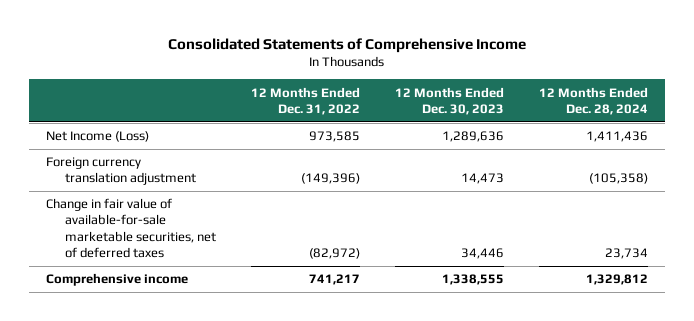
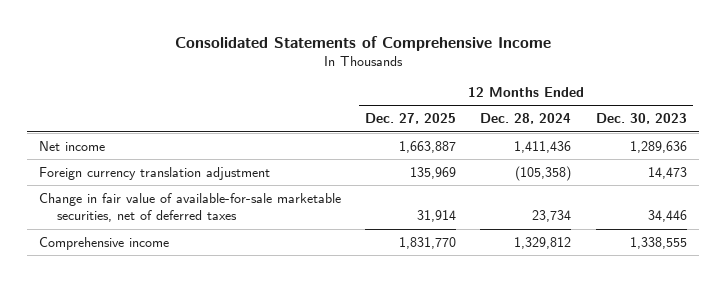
[250,86,360,115] 12 Months Ended Dec. 31, 2022 -> none
none -> [365,113,457,125] Dec. 27, 2025
[46,131,150,143] Net Income (Loss) -> [39,140,106,151] Net income

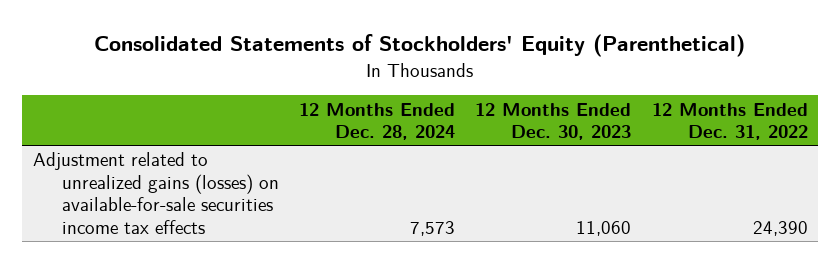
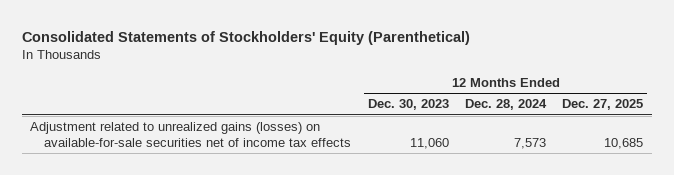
[651,102,808,141] 12 Months Ended Dec. 31, 2022 -> none
none -> [562,99,644,111] Dec. 27, 2025
[32,152,279,234] Adjustment related to unrealized gains (losses) on available-for-sale securities income tax effects -> [30,122,352,147] Adjustment related to unrealized gains (losses) on available-for-sale securities net of income tax effects

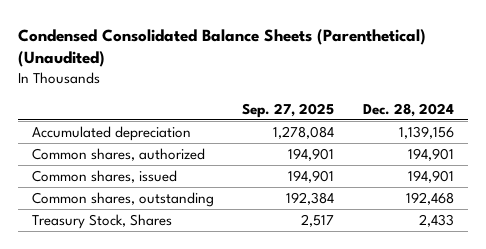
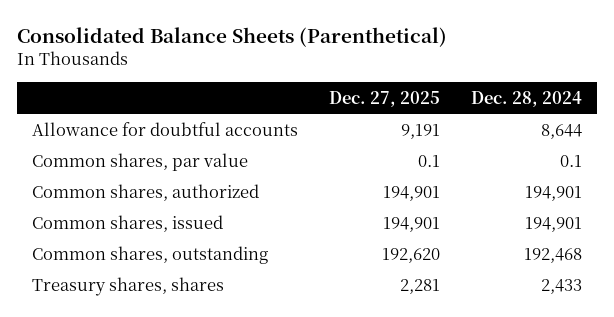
[17,28,426,68] Condensed Consolidated Balance Sheets (Parenthetical) (Unaudited) -> [16,26,447,47] Consolidated Balance Sheets (Parenthetical)
[242,102,335,118] Sep. 27, 2025 -> none
none -> [328,90,440,107] Dec. 27, 2025
[31,125,191,141] Accumulated depreciation -> none
none -> [32,121,299,136] Allowance for doubtful accounts
none -> [32,152,249,171] Common shares, par value
[31,213,172,229] Treasury Stock, Shares -> [32,276,225,296] Treasury shares, shares

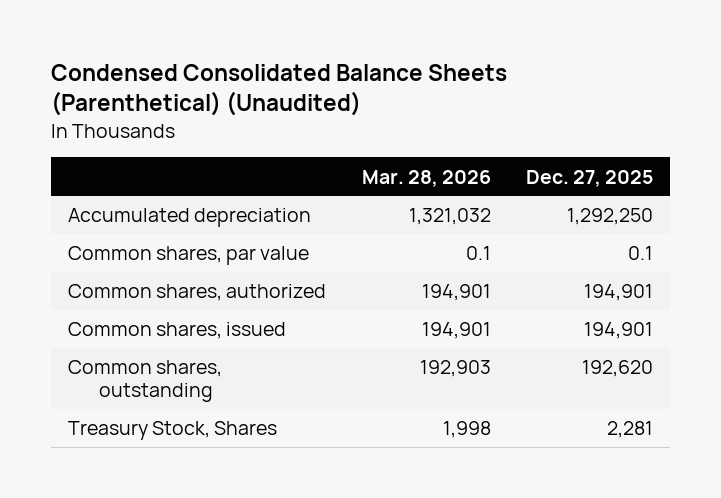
[16,26,447,47] Consolidated Balance Sheets (Parenthetical) -> [50,64,507,117] Condensed Consolidated Balance Sheets (Parenthetical) (Unaudited)
[470,90,582,107] Dec. 28, 2024 -> none
none -> [361,169,491,187] Mar. 28, 2026
[32,121,299,136] Allowance for doubtful accounts -> none
none -> [68,208,312,228] Accumulated depreciation
[32,276,225,296] Treasury shares, shares -> [68,421,278,441] Treasury Stock, Shares

